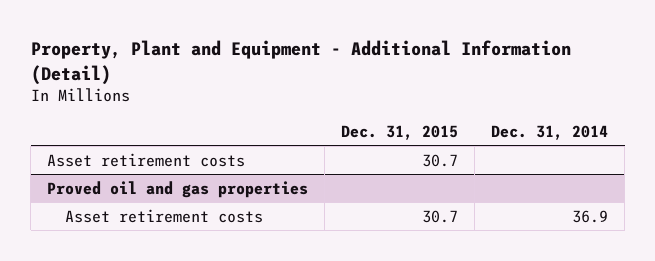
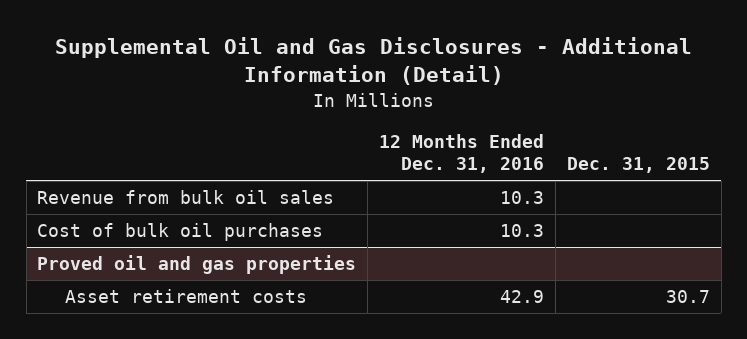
[30,40,571,85] Property, Plant and Equipment - Additional Information (Detail) -> [54,37,692,86] Supplemental Oil and Gas Disclosures - Additional Information (Detail)
[491,124,609,140] Dec. 31, 2014 -> none
none -> [379,134,545,174] 12 Months Ended Dec. 31, 2016
[47,152,246,167] Asset retirement costs -> none
none -> [37,190,335,205] Revenue from bulk oil sales
none -> [37,223,324,242] Cost of bulk oil purchases

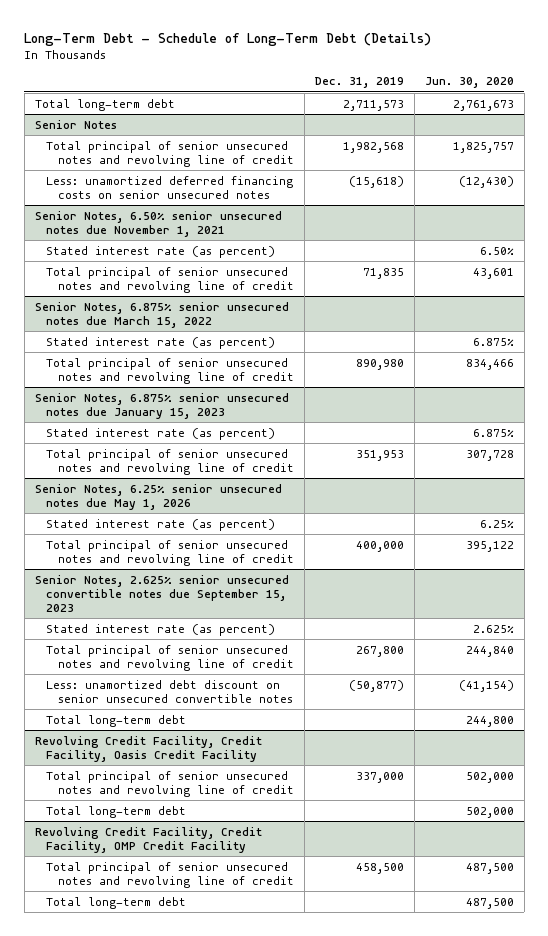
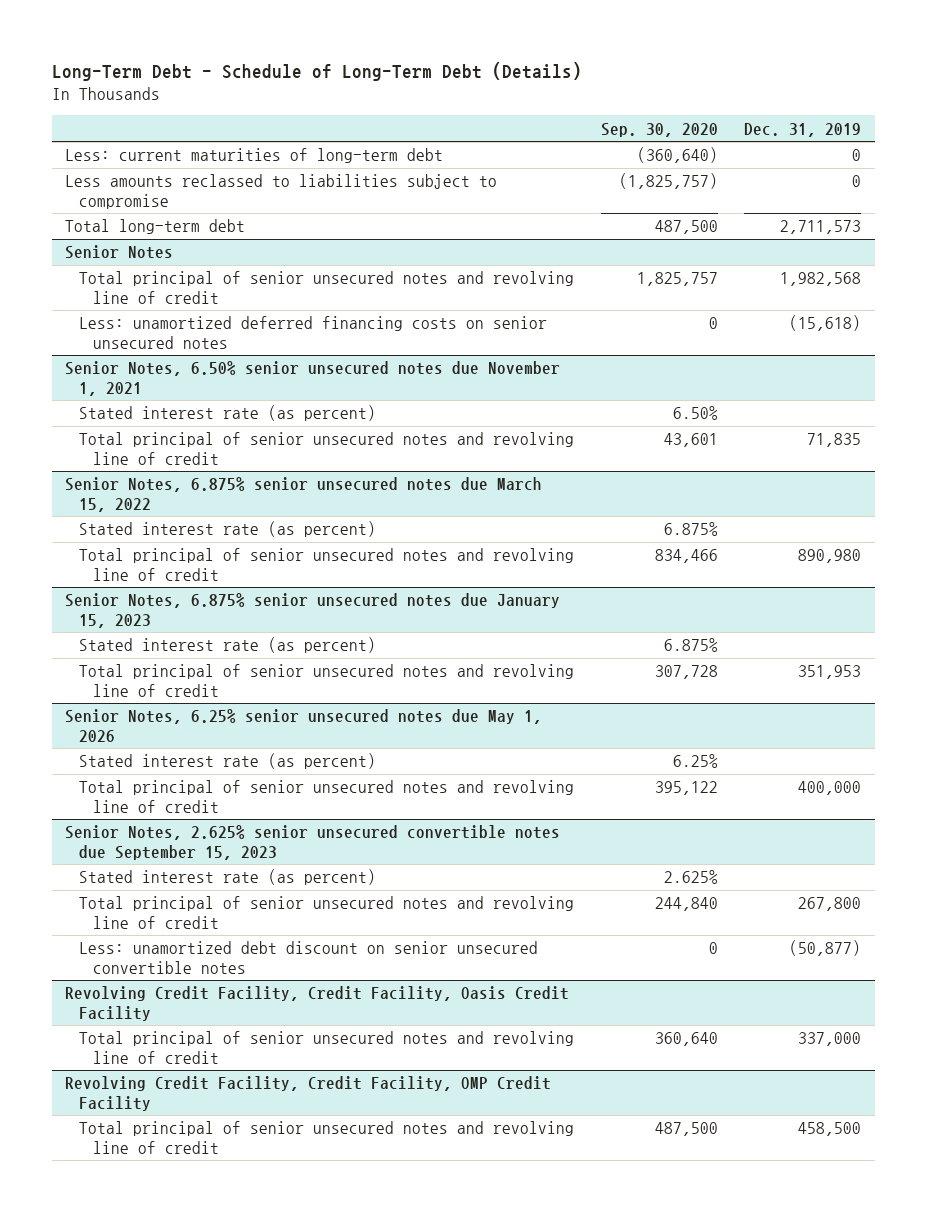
[424,77,514,89] Jun. 30, 2020 -> none
none -> [600,122,718,137] Sep. 30, 2020
none -> [65,148,444,164] Less: current maturities of long-term debt
none -> [65,174,498,209] Less amounts reclassed to liabilities subject to compromise
[46,714,187,727] Total long-term debt -> none
[46,805,187,818] Total long-term debt -> none
[46,896,187,909] Total long-term debt -> none

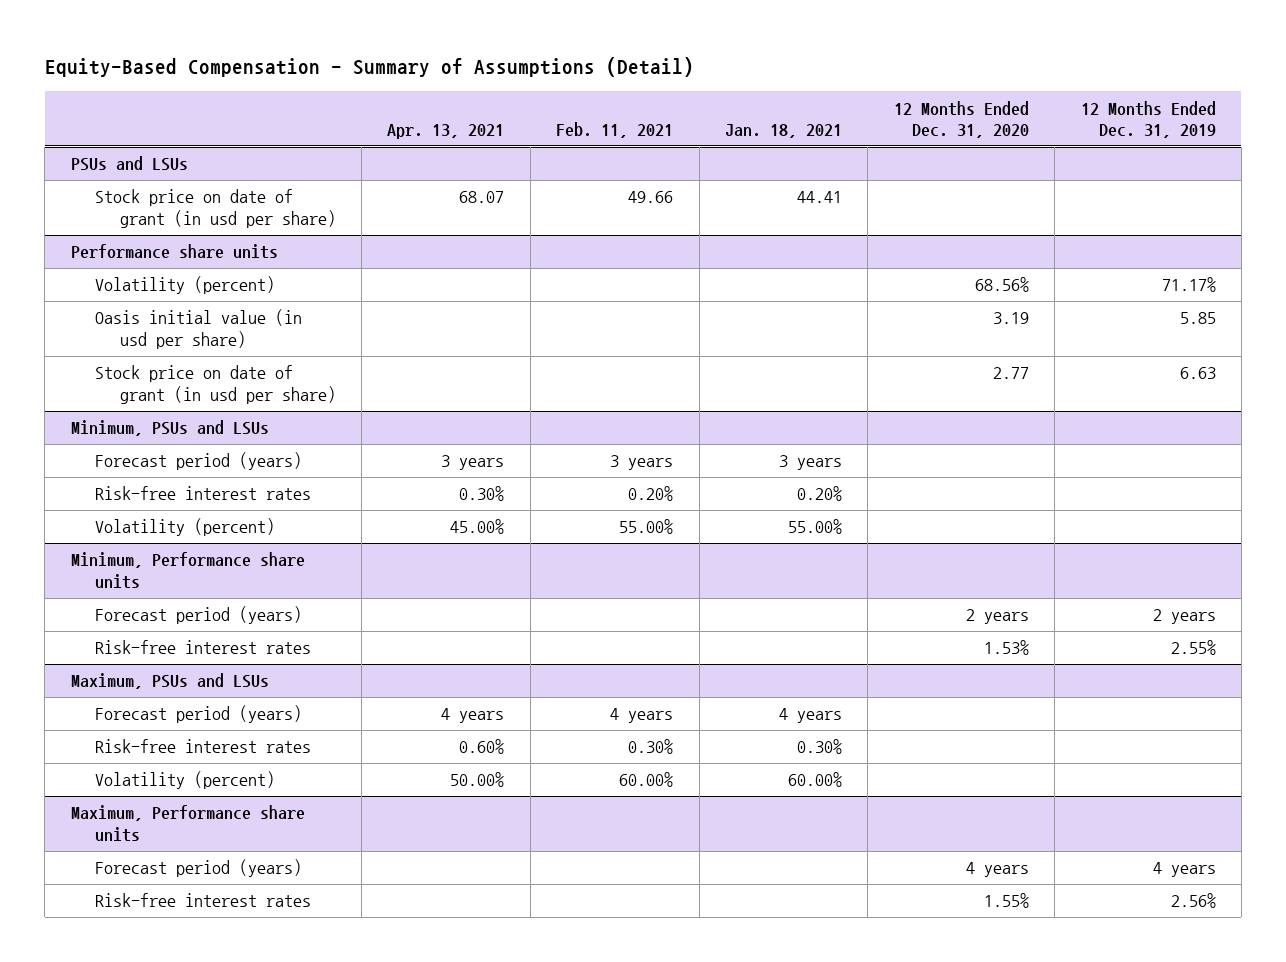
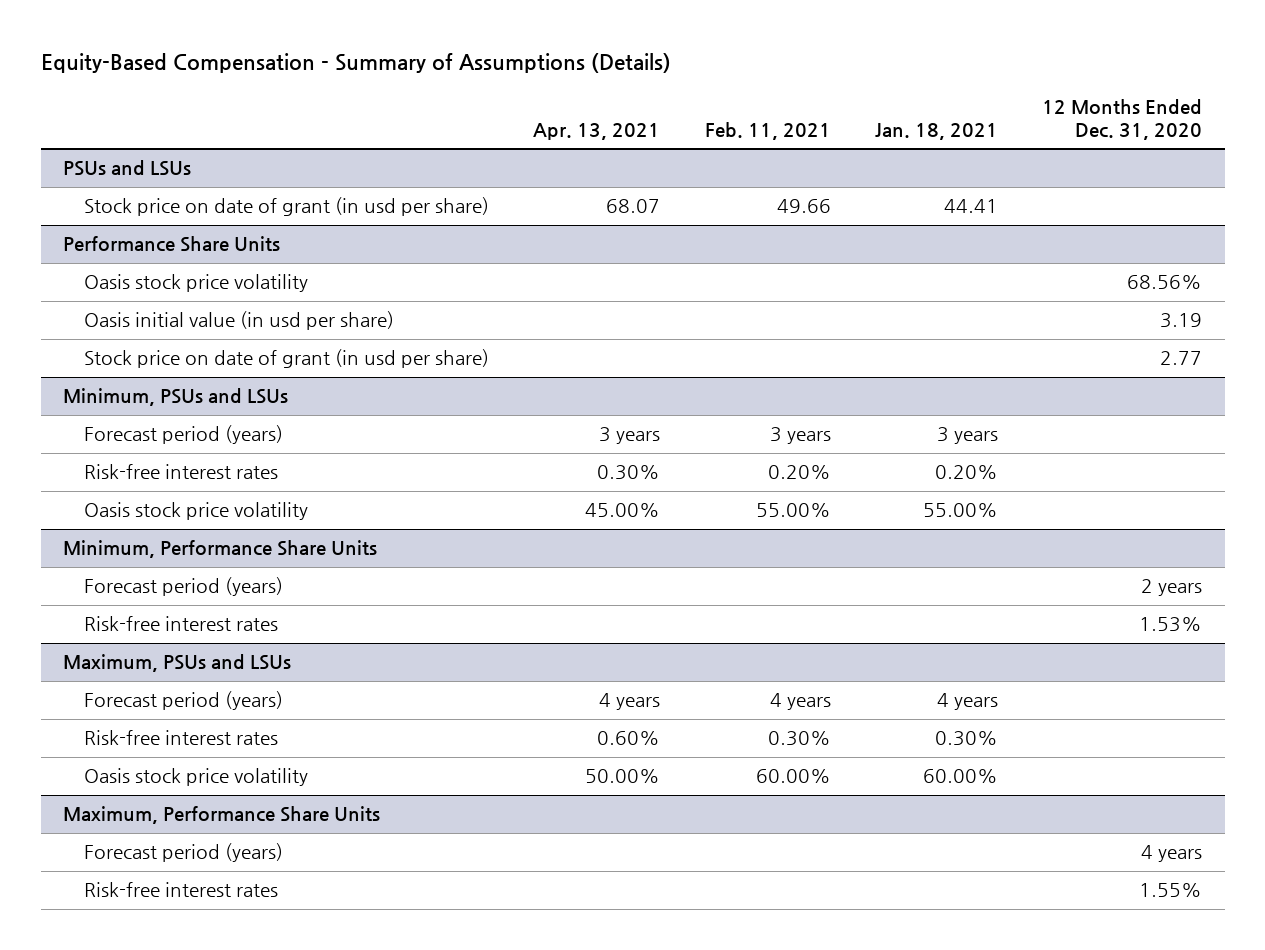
[44,56,694,77] Equity-Based Compensation - Summary of Assumptions (Detail) -> [40,53,671,74] Equity-Based Compensation - Summary of Assumptions (Details)
[1080,100,1216,138] 12 Months Ended Dec. 31, 2019 -> none
[70,244,278,260] Performance share units -> [62,236,280,253] Performance Share Units
[95,276,276,295] Volatility (percent) -> [84,274,309,293] Oasis stock price volatility
[95,518,276,537] Volatility (percent) -> [84,502,309,521] Oasis stock price volatility
[70,552,305,589] Minimum, Performance share units -> [62,540,377,559] Minimum, Performance Share Units
[95,771,276,790] Volatility (percent) -> [84,768,309,787] Oasis stock price volatility
[70,805,305,842] Maximum, Performance share units -> [62,806,380,825] Maximum, Performance Share Units

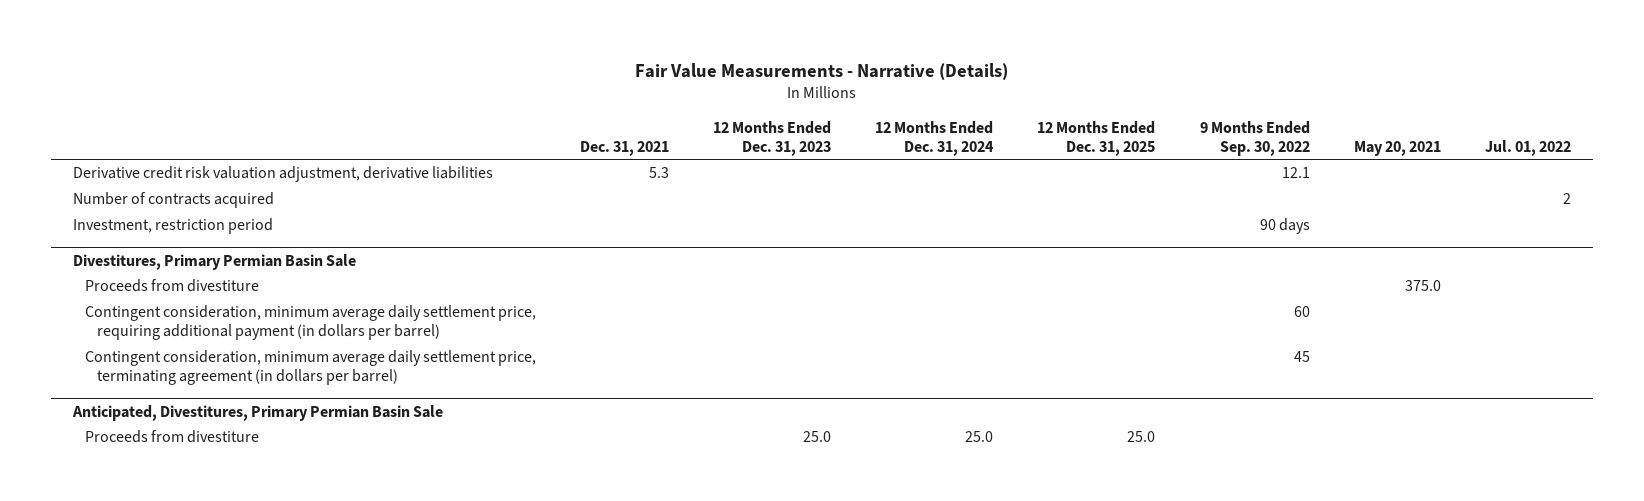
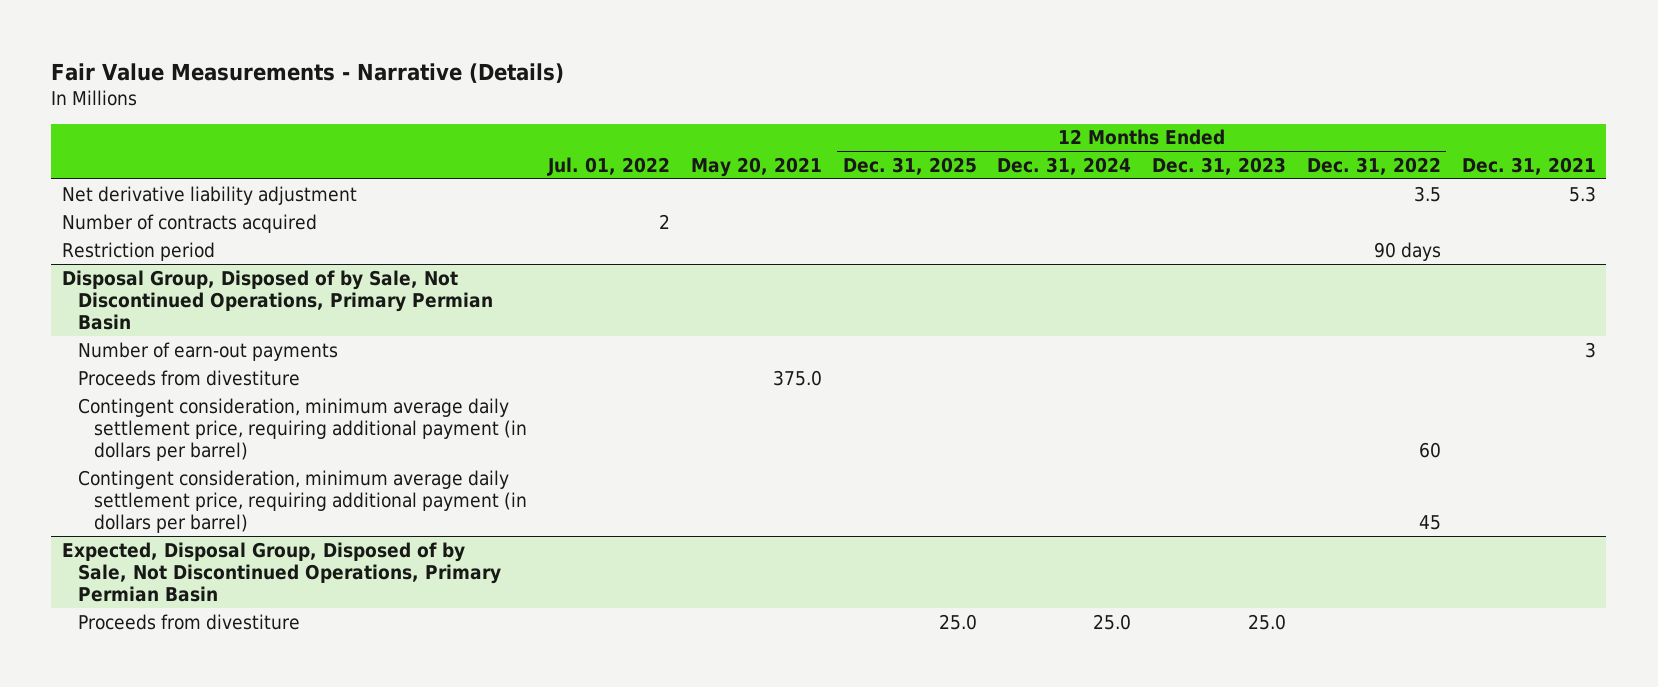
[1199,120,1310,156] 9 Months Ended Sep. 30, 2022 -> none
none -> [1307,156,1442,175] Dec. 31, 2022
[73,166,494,183] Derivative credit risk valuation adjustment, derivative liabilities -> [61,185,357,205] Net derivative liability adjustment
[73,218,274,235] Investment, restriction period -> [61,241,215,261] Restriction period
[73,253,357,270] Divestitures, Primary Permian Basin Sale -> [61,269,493,330] Disposal Group, Disposed of by Sale, Not Discontinued Operations, Primary Permian Basin
none -> [77,341,338,361] Number of earn-out payments
[85,350,537,386] Contingent consideration, minimum average daily settlement price, terminating agreement (in dollars per barrel) -> [77,469,528,533] Contingent consideration, minimum average daily settlement price, requiring additional payment (in dollars per barrel)
[72,404,444,421] Anticipated, Divestitures, Primary Permian Basin Sale -> [61,541,501,602] Expected, Disposal Group, Disposed of by Sale, Not Discontinued Operations, Primary Permian Basin

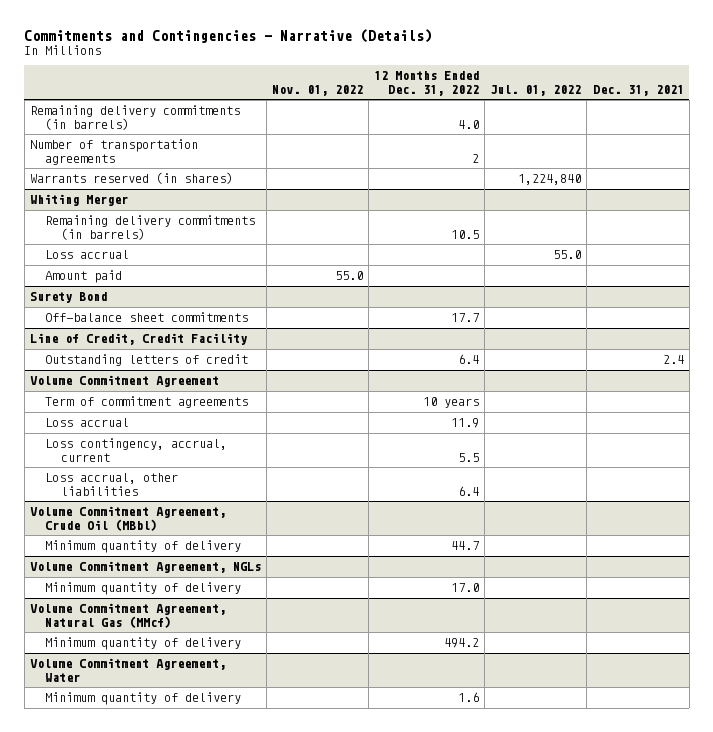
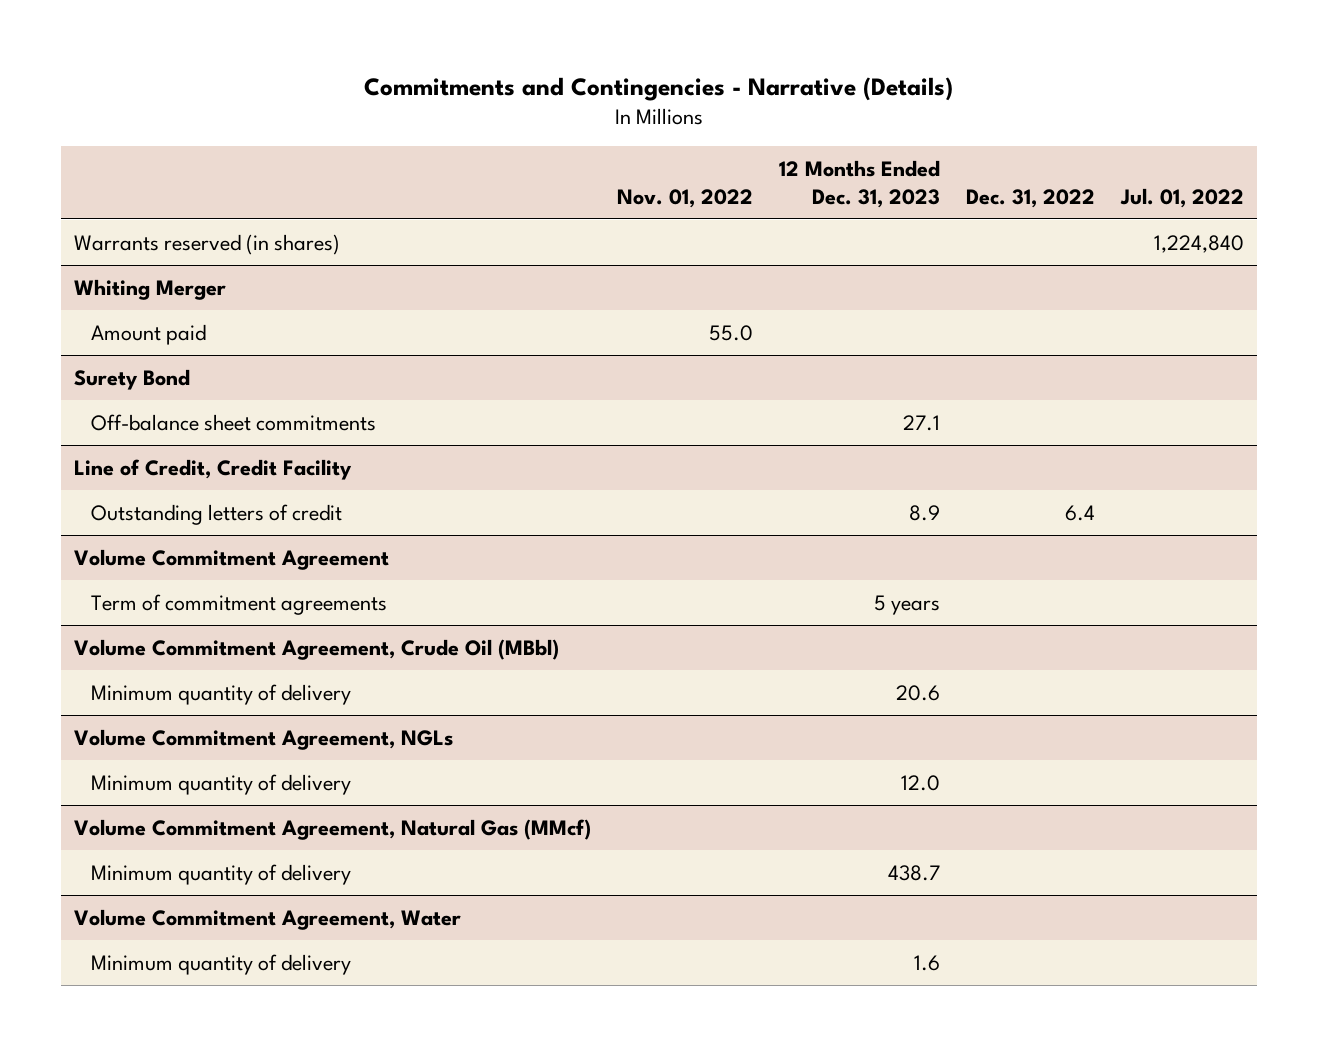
[374,71,480,96] 12 Months Ended Dec. 31, 2022 -> none
[592,84,684,96] Dec. 31, 2021 -> none
none -> [778,159,940,208] 12 Months Ended Dec. 31, 2023
none -> [965,188,1095,208] Dec. 31, 2022
[29,105,240,130] Remaining delivery commitments (in barrels) -> none
[29,139,198,165] Number of transportation agreements -> none
[45,215,256,240] Remaining delivery commitments (in barrels) -> none
[45,250,130,260] Loss accrual -> none
[45,418,130,428] Loss accrual -> none
[45,438,228,462] Loss contingency, accrual, current -> none
[45,473,179,496] Loss accrual, other liabilities -> none

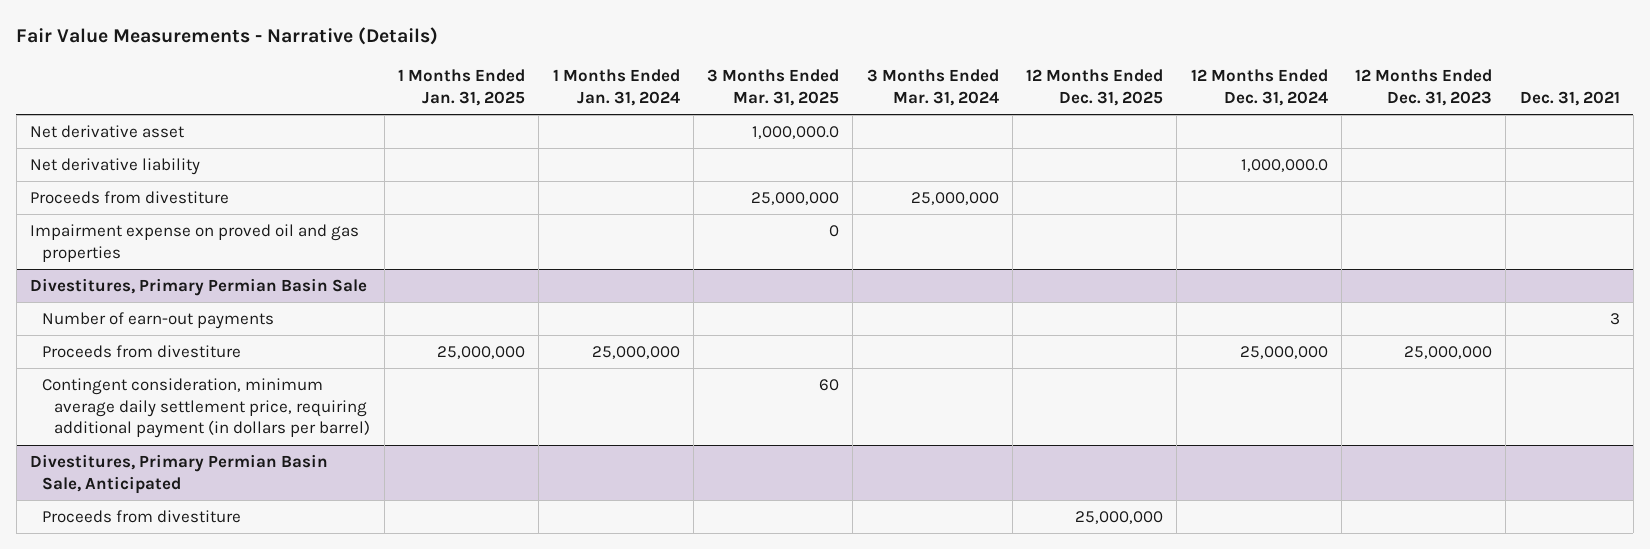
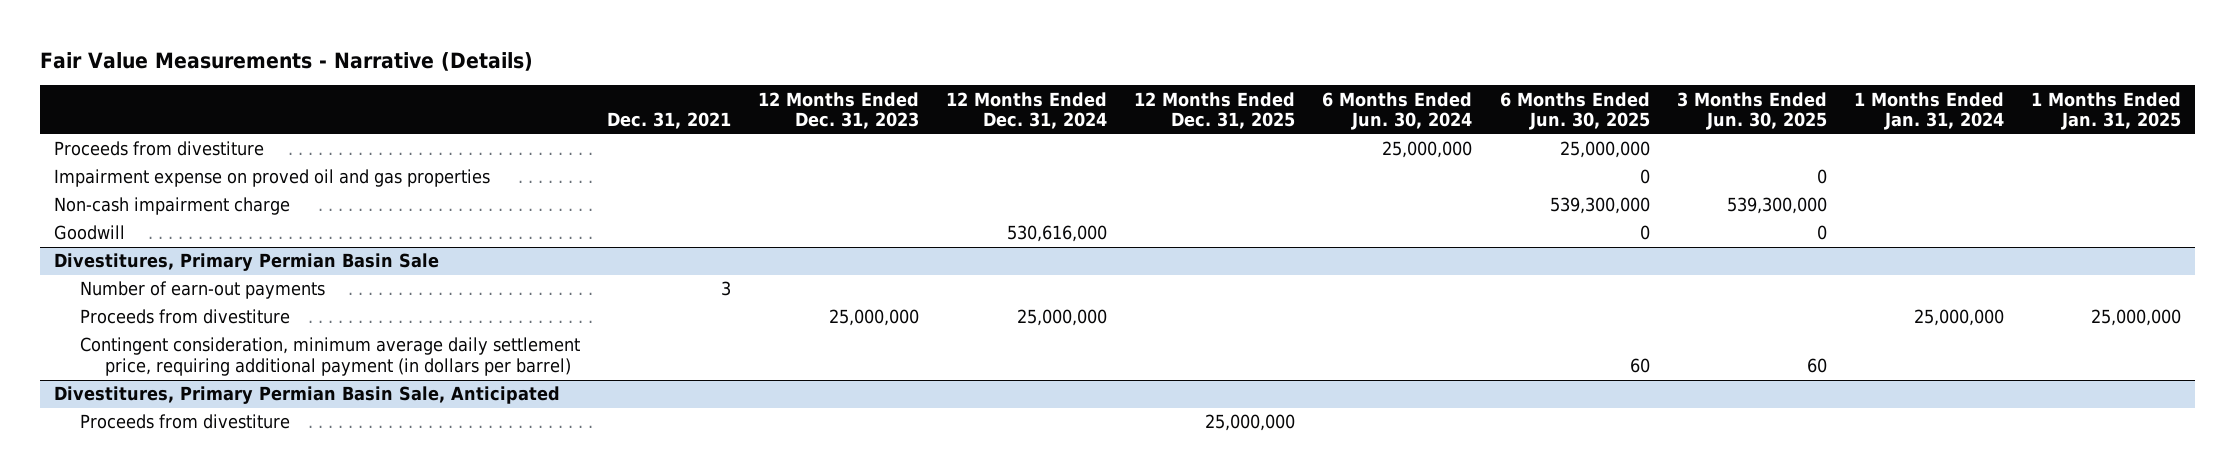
[707,68,840,106] 3 Months Ended Mar. 31, 2025 -> none
[866,68,999,106] 3 Months Ended Mar. 31, 2024 -> none
none -> [1322,91,1473,131] 6 Months Ended Jun. 30, 2024
none -> [1499,91,1650,131] 6 Months Ended Jun. 30, 2025
none -> [1676,91,1827,131] 3 Months Ended Jun. 30, 2025
[30,124,185,138] Net derivative asset -> none
[30,157,201,175] Net derivative liability -> none
none -> [53,197,290,216] Non-cash impairment charge
none -> [53,225,125,241] Goodwill

